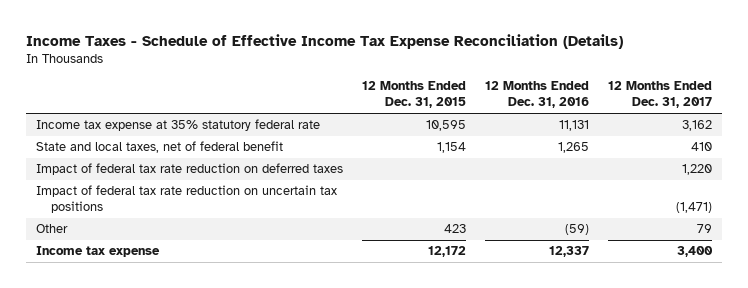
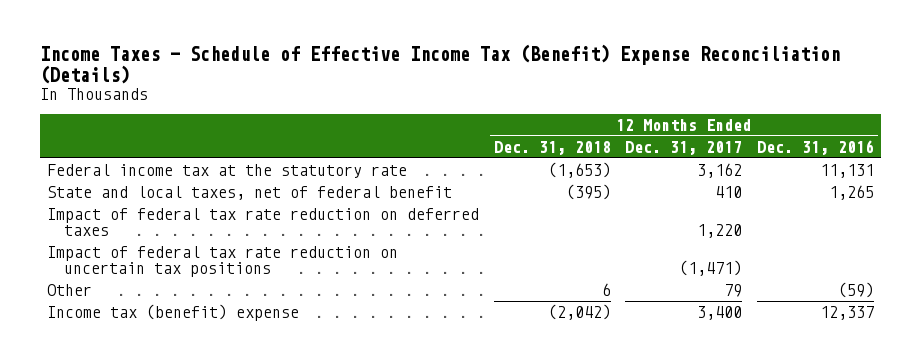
[26,33,624,49] Income Taxes - Schedule of Effective Income Tax Expense Reconciliation (Details) -> [39,43,840,84] Income Taxes - Schedule of Effective Income Tax (Benefit) Expense Reconciliation (Details)
[361,81,466,109] 12 Months Ended Dec. 31, 2015 -> none
none -> [493,140,611,155] Dec. 31, 2018
[35,119,320,132] Income tax expense at 35% statutory federal rate -> [47,164,408,179] Federal income tax at the statutory rate
[35,246,160,258] Income tax expense -> [47,304,300,322] Income tax (benefit) expense

